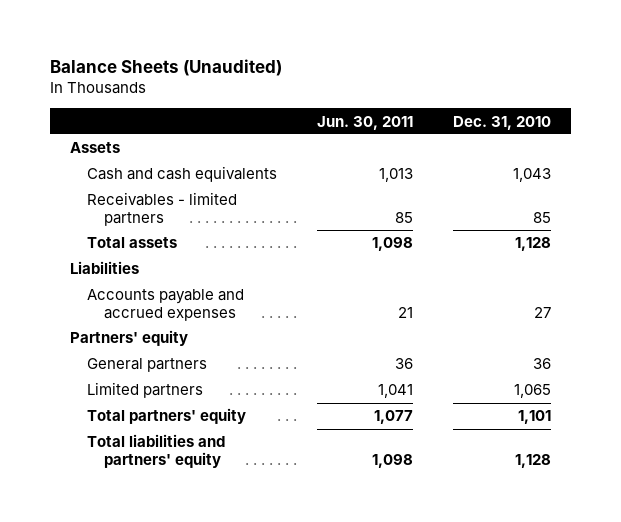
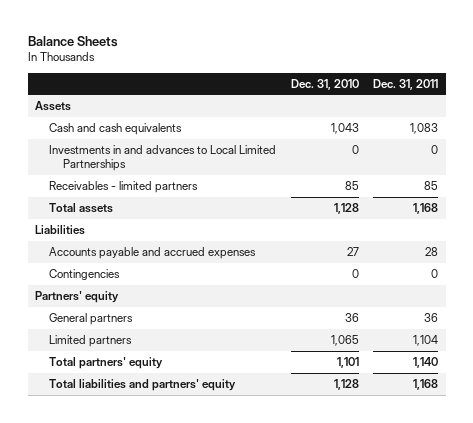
[49,59,282,77] Balance Sheets (Unaudited) -> [27,35,118,47] Balance Sheets
[316,115,413,130] Jun. 30, 2011 -> none
none -> [373,78,439,90] Dec. 31, 2011
none -> [49,145,277,171] Investments in and advances to Local Limited Partnerships
none -> [49,269,121,281] Contingencies

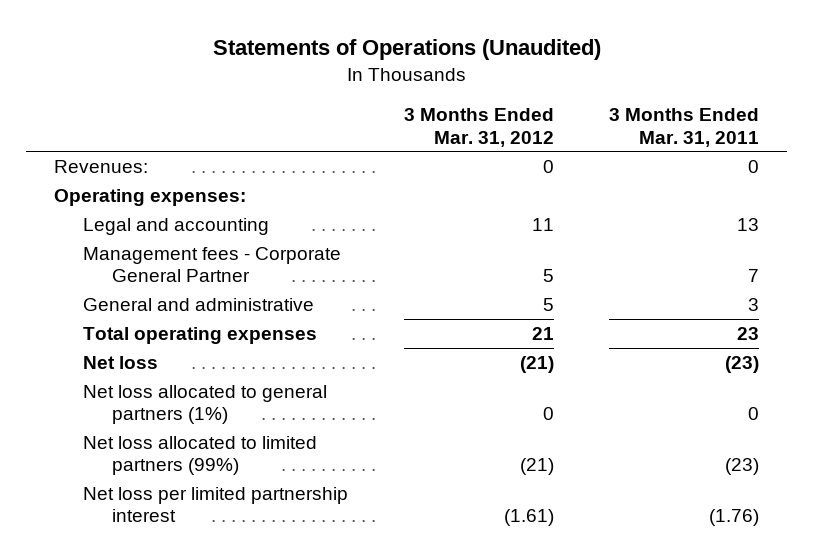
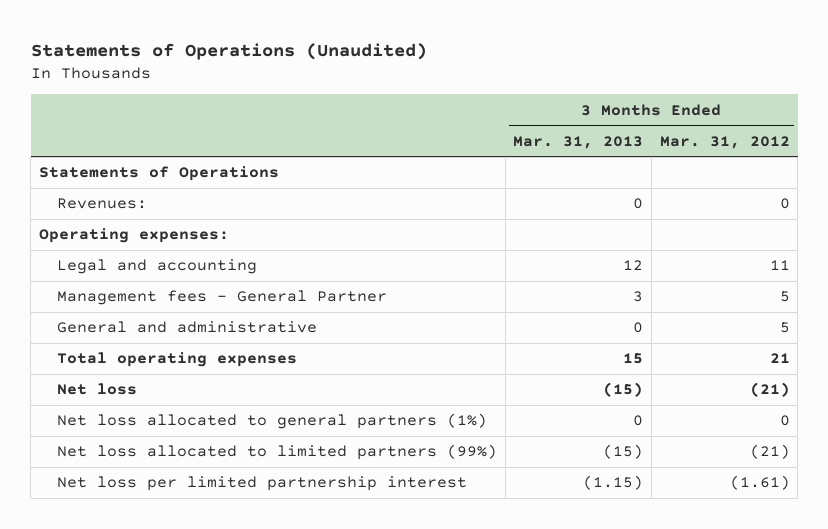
[609,108,760,147] 3 Months Ended Mar. 31, 2011 -> none
none -> [513,135,644,149] Mar. 31, 2013
none -> [38,166,279,182] Statements of Operations
[82,246,341,283] Management fees - Corporate General Partner -> [56,290,387,306] Management fees - General Partner

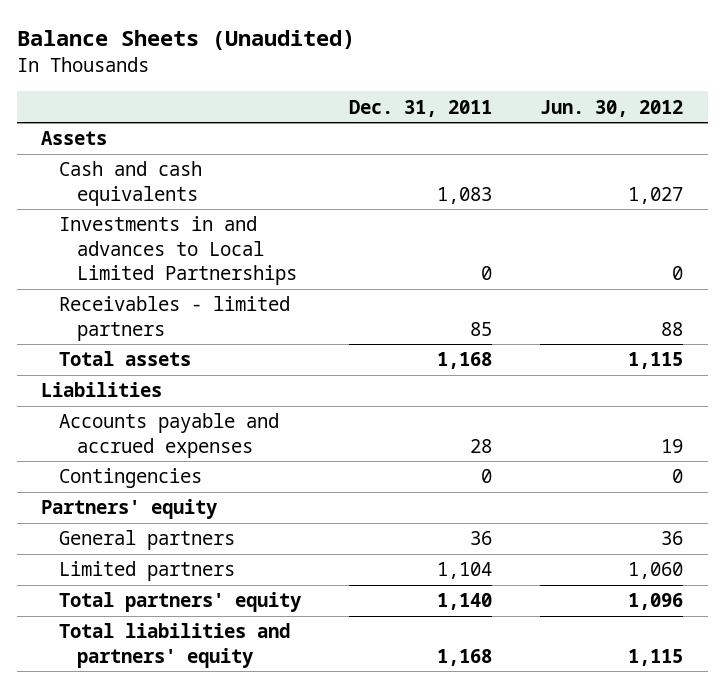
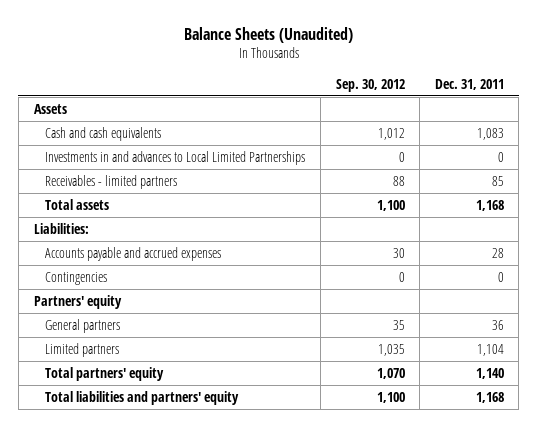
[540,99,684,117] Jun. 30, 2012 -> none
none -> [335,78,405,92] Sep. 30, 2012
[40,382,162,398] Liabilities -> [33,222,89,234] Liabilities:

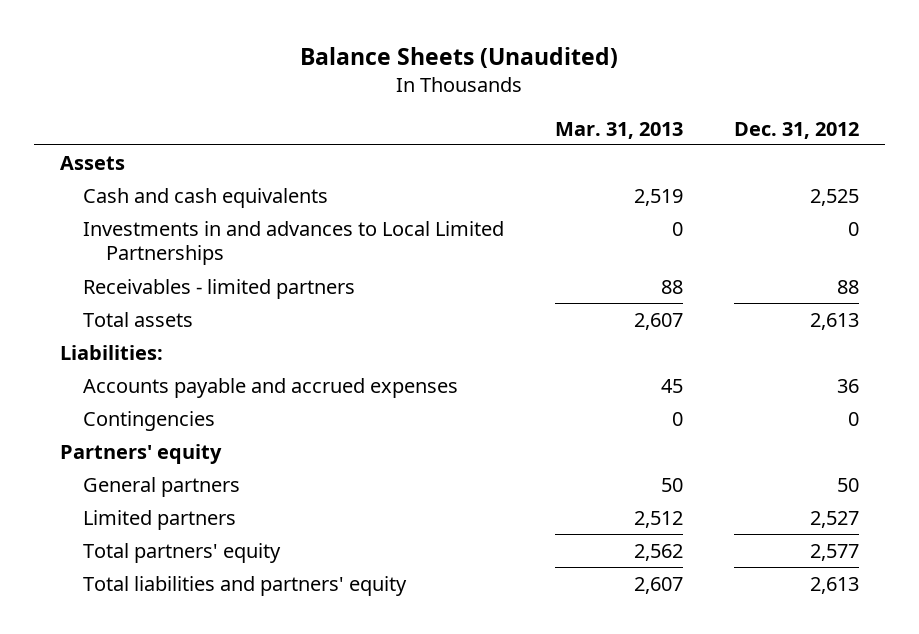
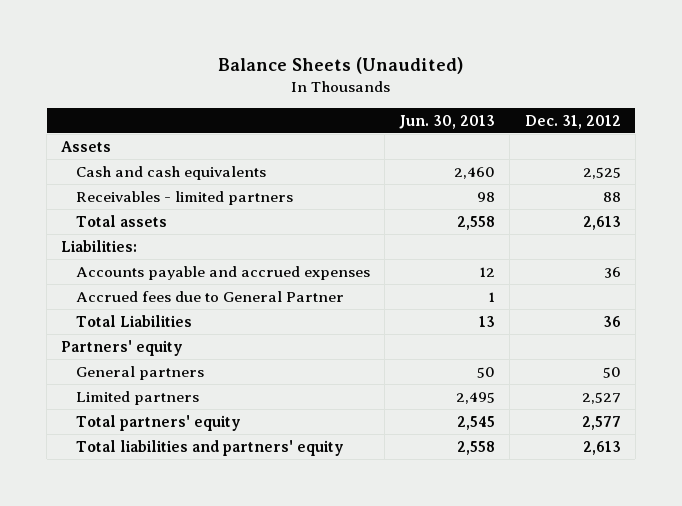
[555,121,684,139] Mar. 31, 2013 -> none
none -> [399,114,496,129] Jun. 30, 2013
[82,220,504,266] Investments in and advances to Local Limited Partnerships -> none
[82,410,215,431] Contingencies -> none
none -> [76,290,345,302] Accrued fees due to General Partner
none -> [76,314,193,327] Total Liabilities

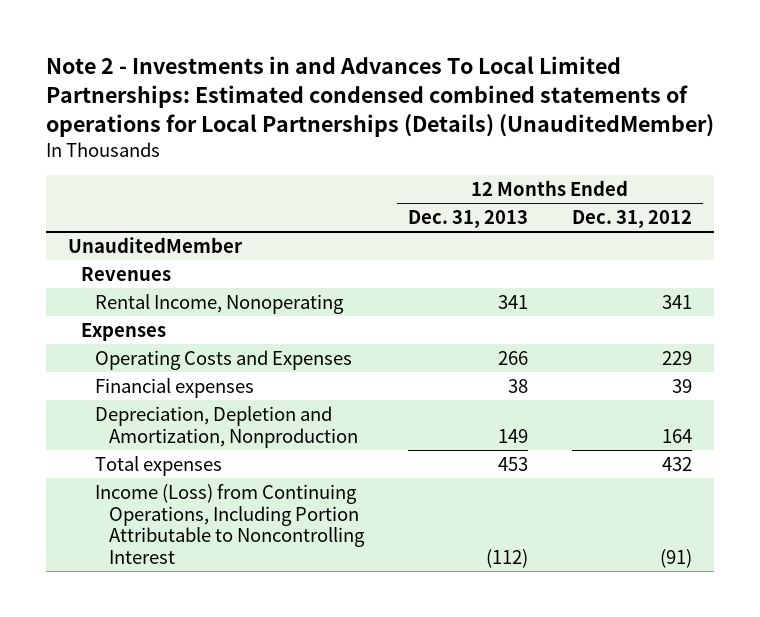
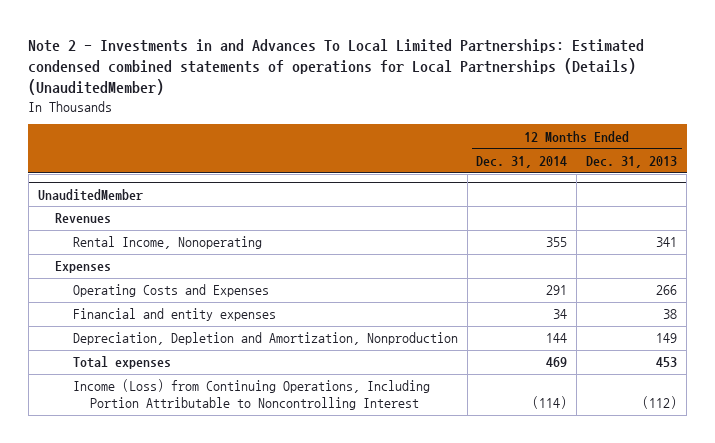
[572,210,693,229] Dec. 31, 2012 -> none
none -> [476,155,568,168] Dec. 31, 2014
[95,377,255,398] Financial expenses -> [72,308,276,322] Financial and entity expenses

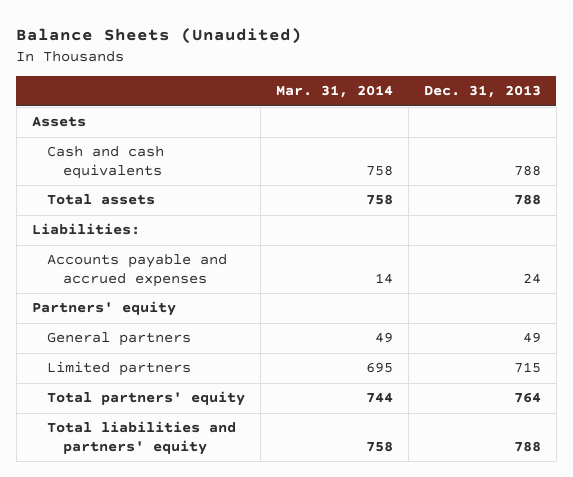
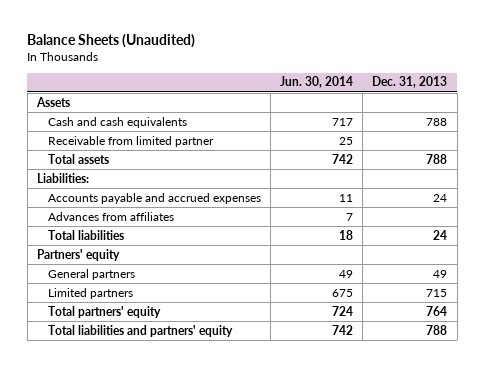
[276,85,394,99] Mar. 31, 2014 -> none
none -> [280,76,354,89] Jun. 30, 2014
none -> [47,135,214,147] Receivable from limited partner
none -> [47,211,174,221] Advances from affiliates
none -> [47,229,124,240] Total liabilities

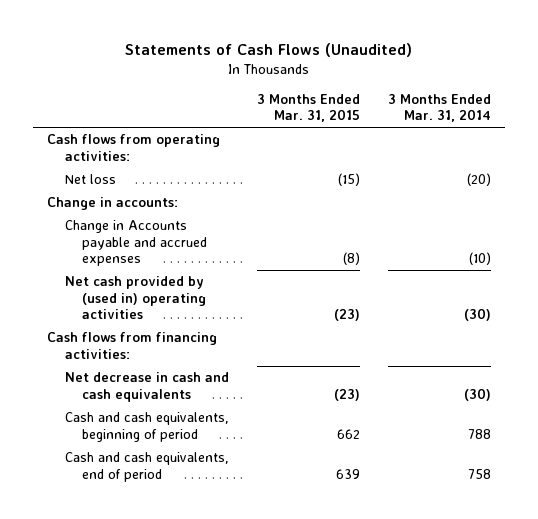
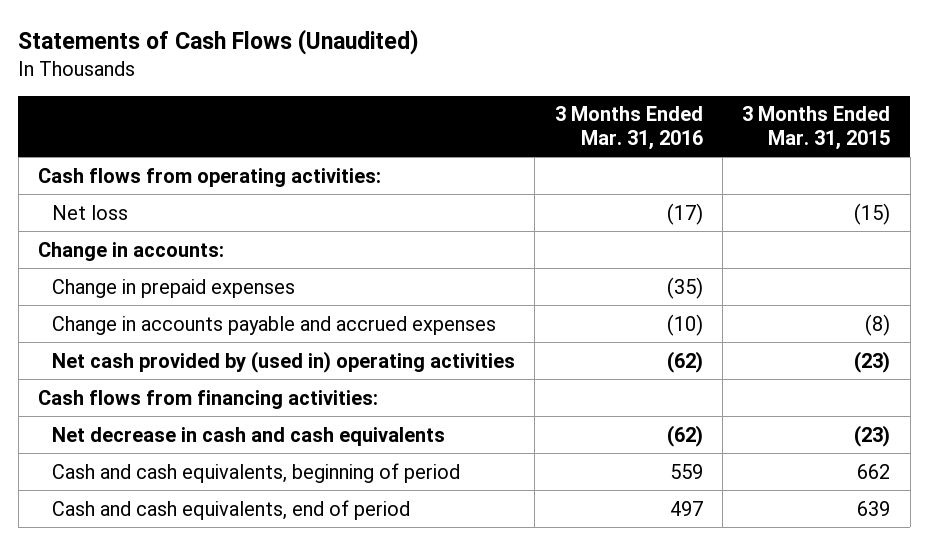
[387,94,491,123] 3 Months Ended Mar. 31, 2014 -> none
none -> [554,106,703,150] 3 Months Ended Mar. 31, 2016
none -> [51,278,295,298] Change in prepaid expenses
[64,220,208,266] Change in Accounts payable and accrued expenses -> [51,315,496,335] Change in accounts payable and accrued expenses

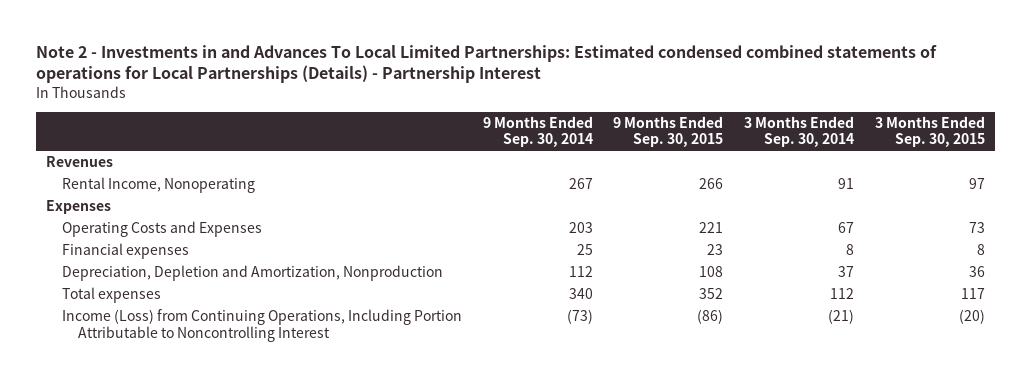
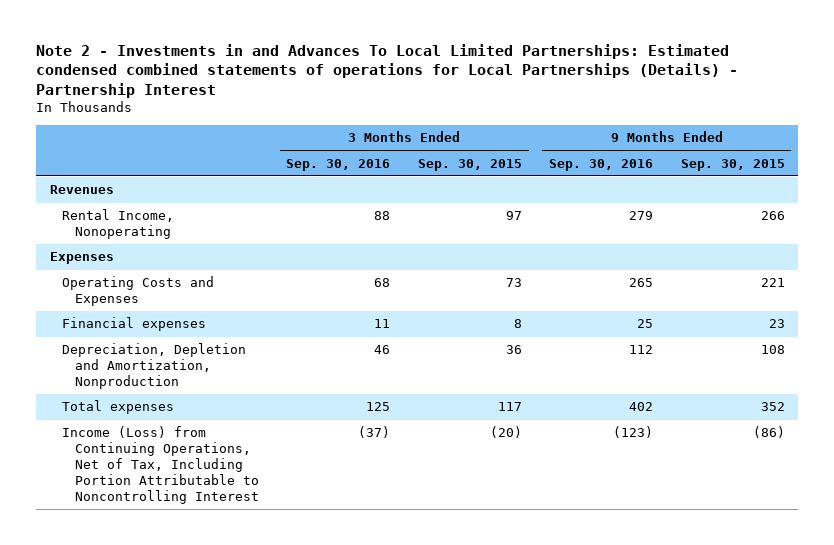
[482,115,593,148] 9 Months Ended Sep. 30, 2014 -> none
[744,115,855,148] 3 Months Ended Sep. 30, 2014 -> none
none -> [286,158,391,171] Sep. 30, 2016
none -> [549,158,654,171] Sep. 30, 2016
[62,309,463,342] Income (Loss) from Continuing Operations, Including Portion Attributable to Noncontrolling Interest -> [62,426,260,504] Income (Loss) from Continuing Operations, Net of Tax, Including Portion Attributable to Noncontrolling Interest

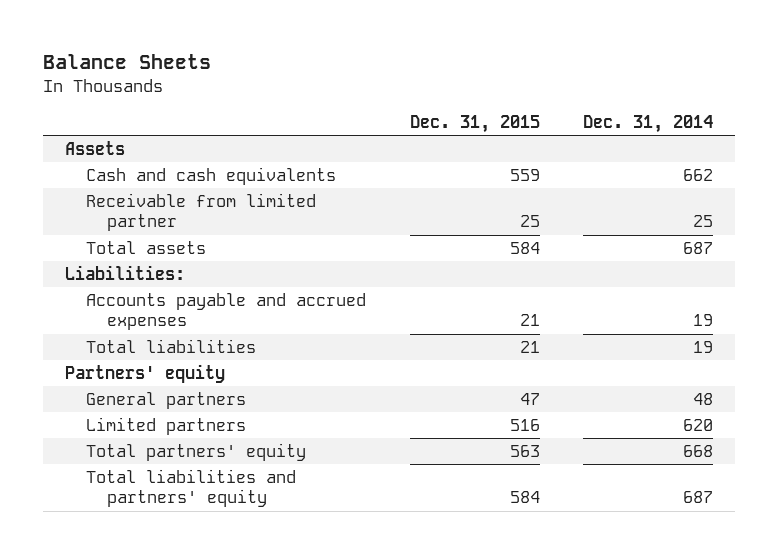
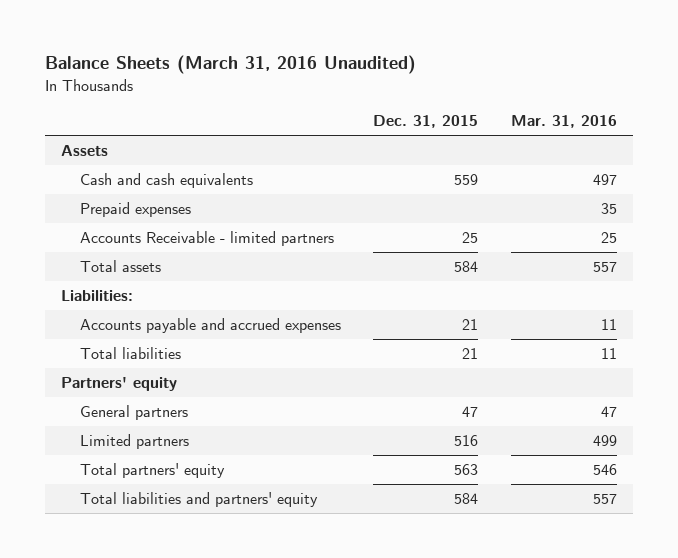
[42,54,211,70] Balance Sheets -> [44,55,416,75] Balance Sheets (March 31, 2016 Unaudited)
[583,114,714,133] Dec. 31, 2014 -> none
none -> [510,115,617,129] Mar. 31, 2016
none -> [79,201,191,217] Prepaid expenses
[86,193,317,232] Receivable from limited partner -> [79,230,334,246] Accounts Receivable - limited partners

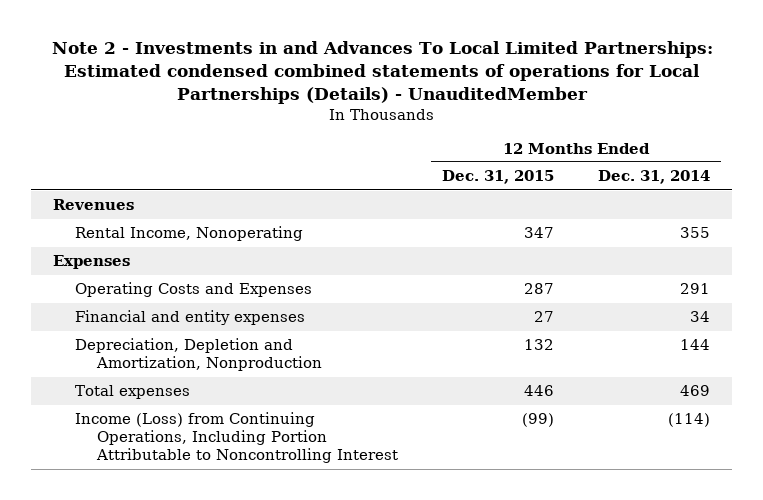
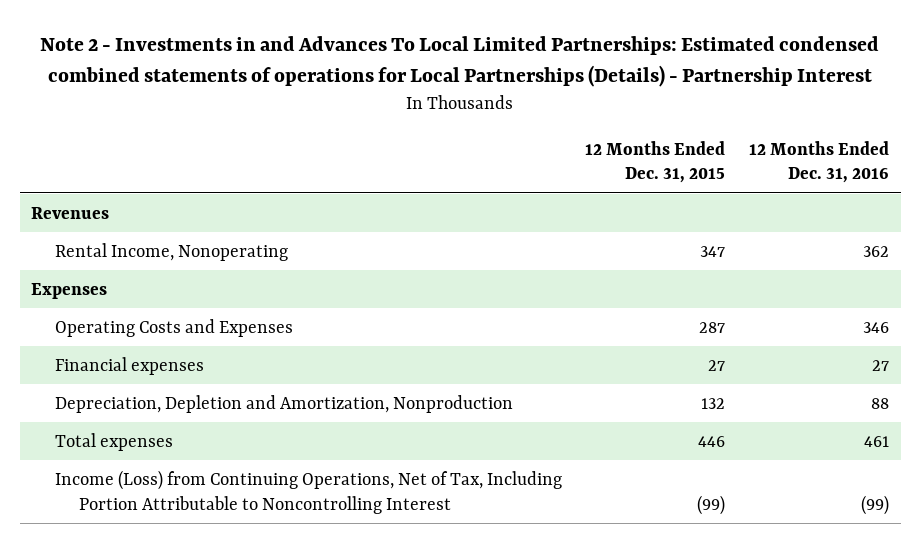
[51,40,713,104] Note 2 - Investments in and Advances To Local Limited Partnerships: Estimated condensed combined statements of operations for Local Partnerships (Details) - UnauditedMember -> [40,35,880,88] Note 2 - Investments in and Advances To Local Limited Partnerships: Estimated condensed combined statements of operations for Local Partnerships (Details) - Partnership Interest
[598,170,711,185] Dec. 31, 2014 -> none
none -> [749,140,890,184] 12 Months Ended Dec. 31, 2016
[74,310,305,326] Financial and entity expenses -> [54,356,204,375] Financial expenses
[74,412,398,464] Income (Loss) from Continuing Operations, Including Portion Attributable to Noncontrolling Interest -> [54,469,562,514] Income (Loss) from Continuing Operations, Net of Tax, Including Portion Attributable to Noncontrolling Interest

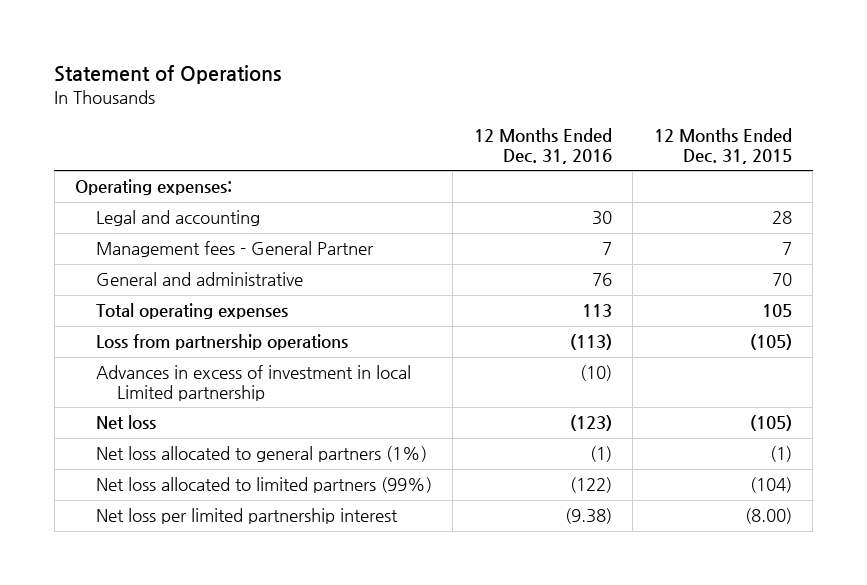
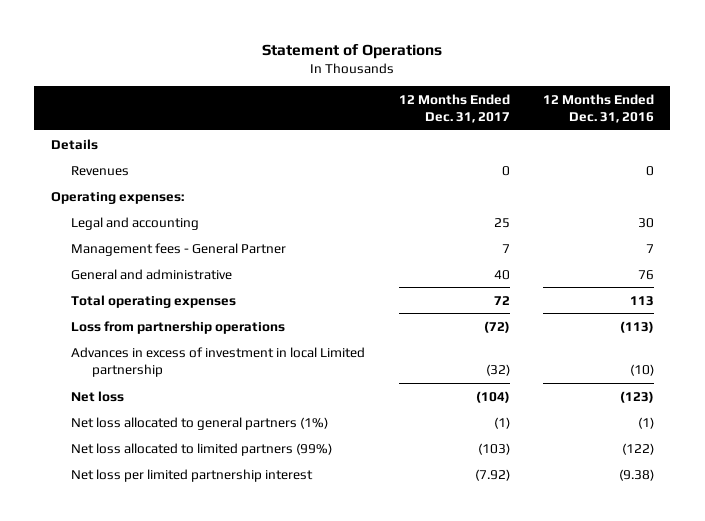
[653,127,792,164] 12 Months Ended Dec. 31, 2015 -> none
none -> [398,93,510,124] 12 Months Ended Dec. 31, 2017
none -> [50,138,98,150] Details
none -> [71,165,130,176] Revenues

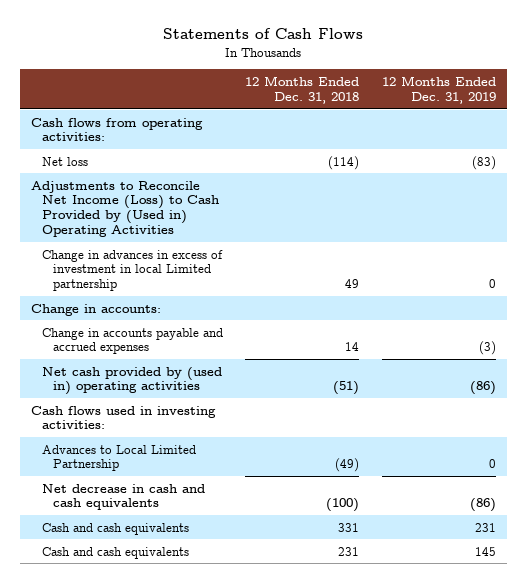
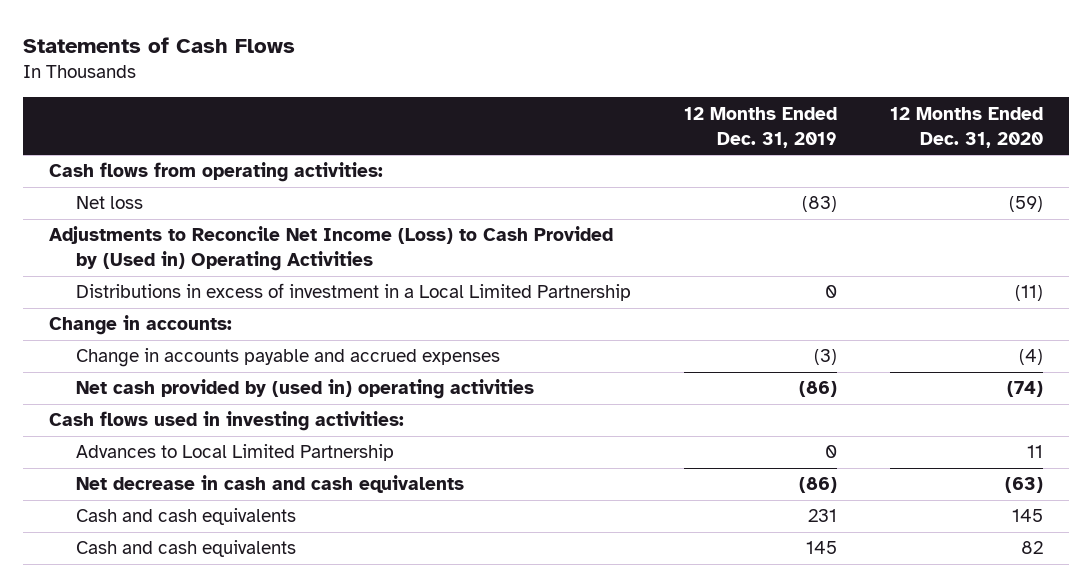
[245,75,360,104] 12 Months Ended Dec. 31, 2018 -> none
none -> [889,106,1043,148] 12 Months Ended Dec. 31, 2020
[41,249,223,292] Change in advances in excess of investment in local Limited partnership -> [76,283,632,302] Distributions in excess of investment in a Local Limited Partnership

